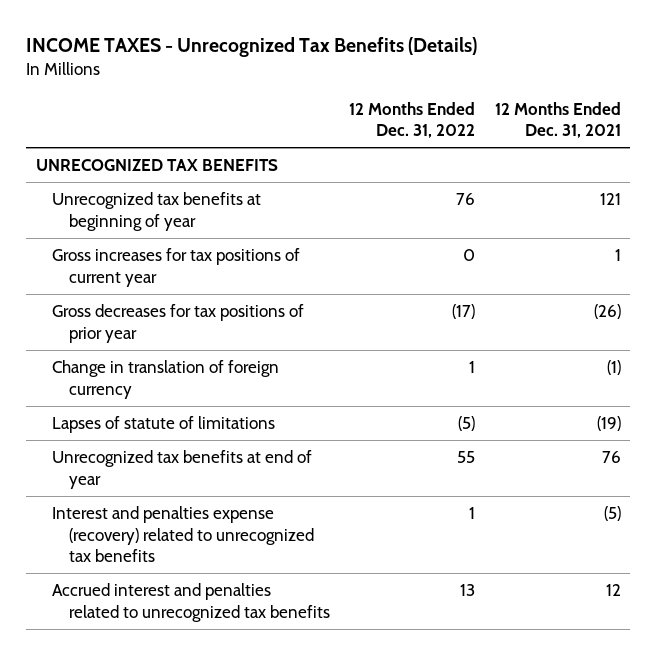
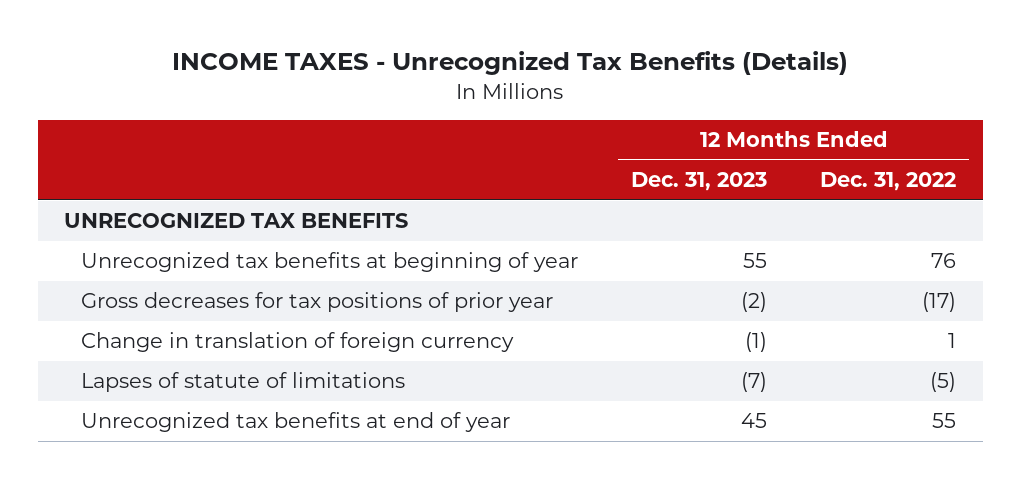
[494,101,621,139] 12 Months Ended Dec. 31, 2021 -> none
none -> [631,172,768,192] Dec. 31, 2023
[52,248,301,287] Gross increases for tax positions of current year -> none
[52,506,315,563] Interest and penalties expense (recovery) related to unrecognized tax benefits -> none
[52,583,331,622] Accrued interest and penalties related to unrecognized tax benefits -> none

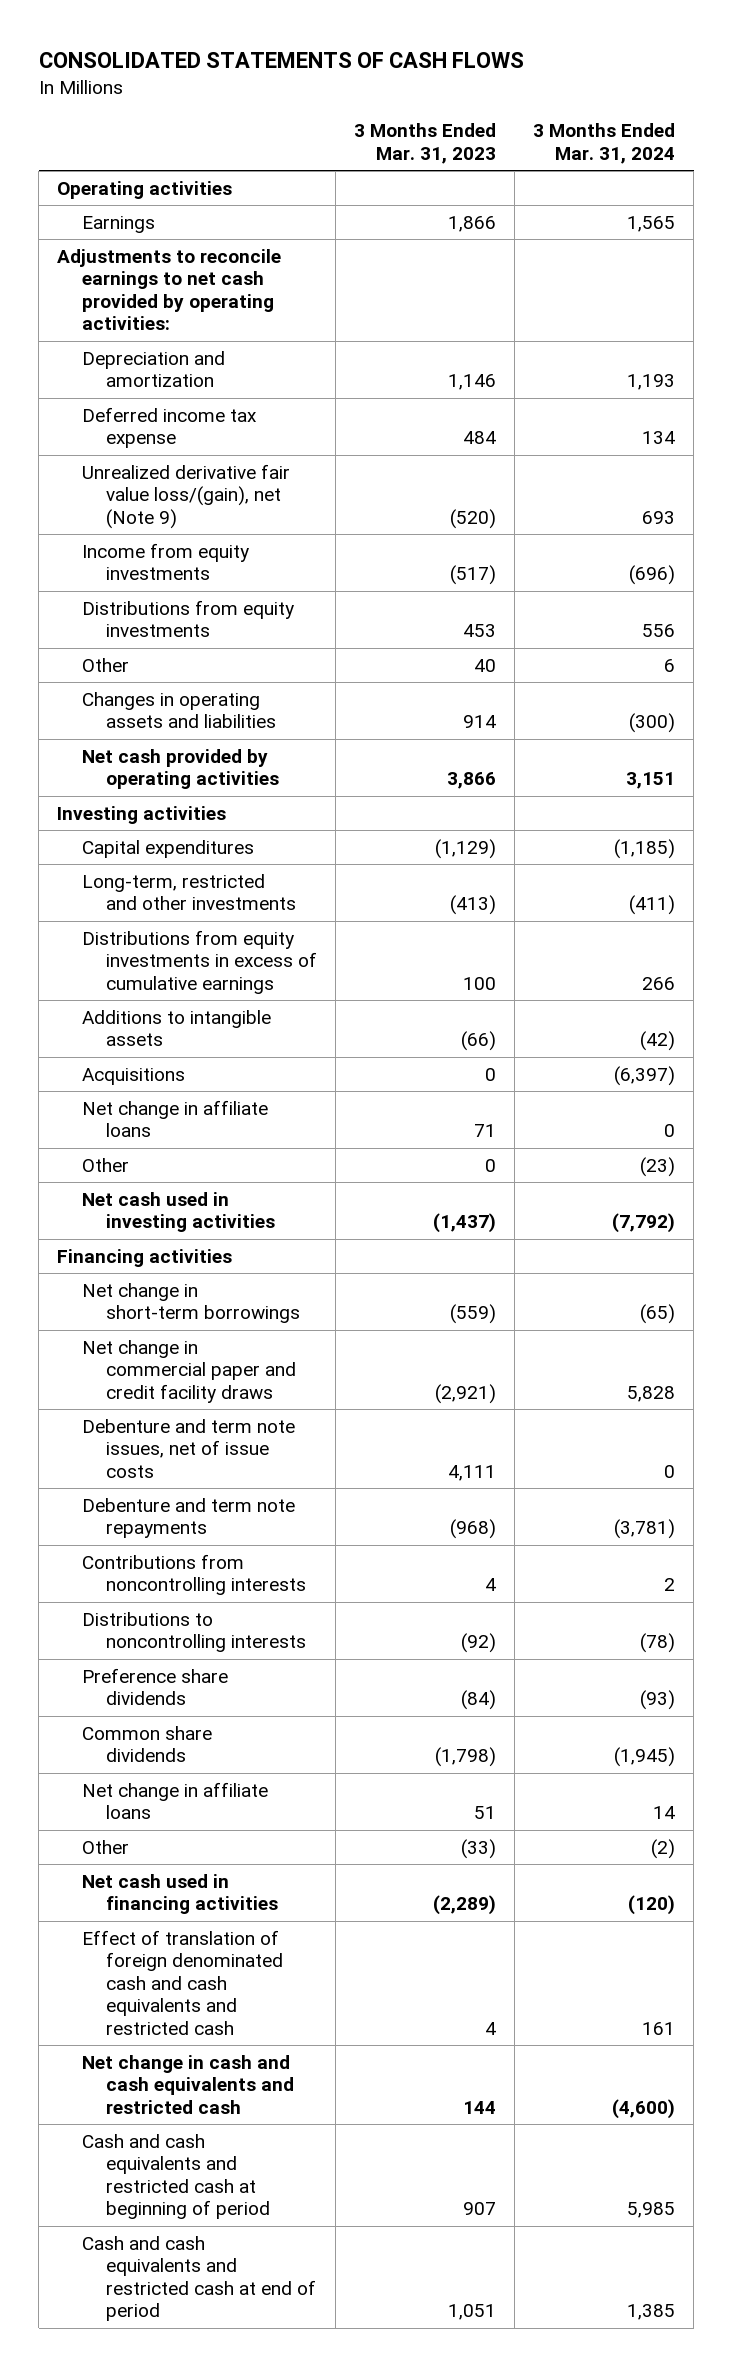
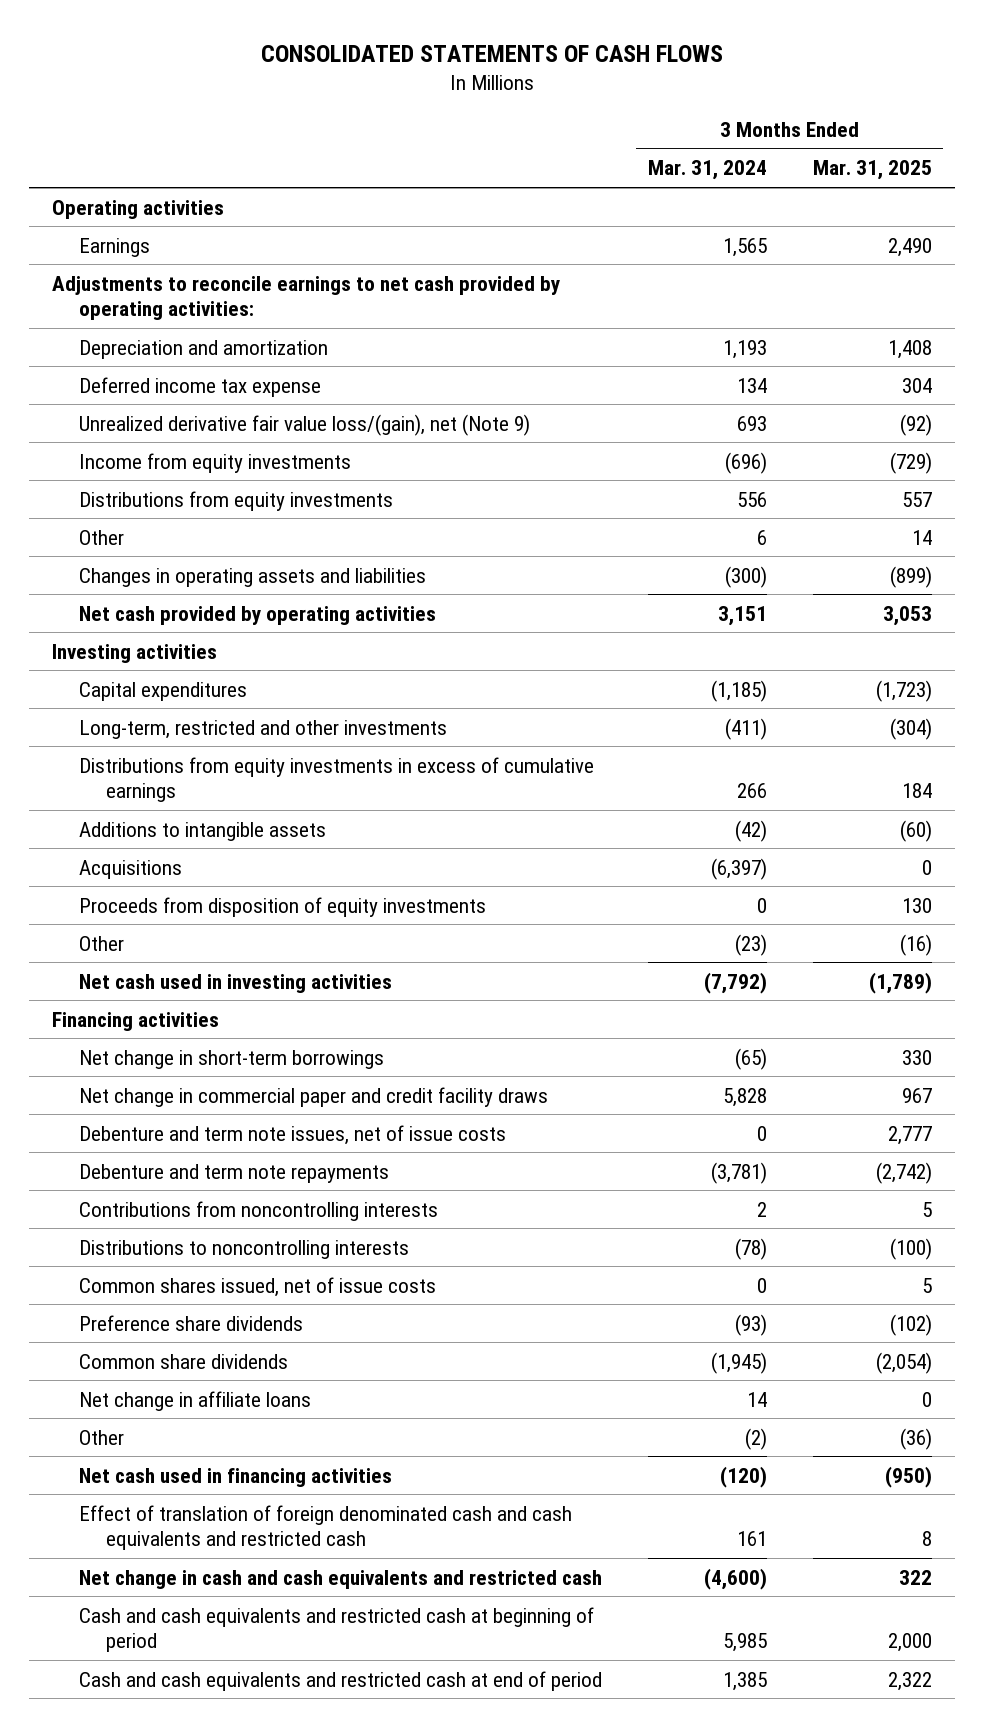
[354,123,497,164] 3 Months Ended Mar. 31, 2023 -> none
none -> [812,160,932,181] Mar. 31, 2025
[81,1099,268,1138] Net change in affiliate loans -> none
none -> [78,896,486,917] Proceeds from disposition of equity investments
none -> [78,1276,436,1297] Common shares issued, net of issue costs

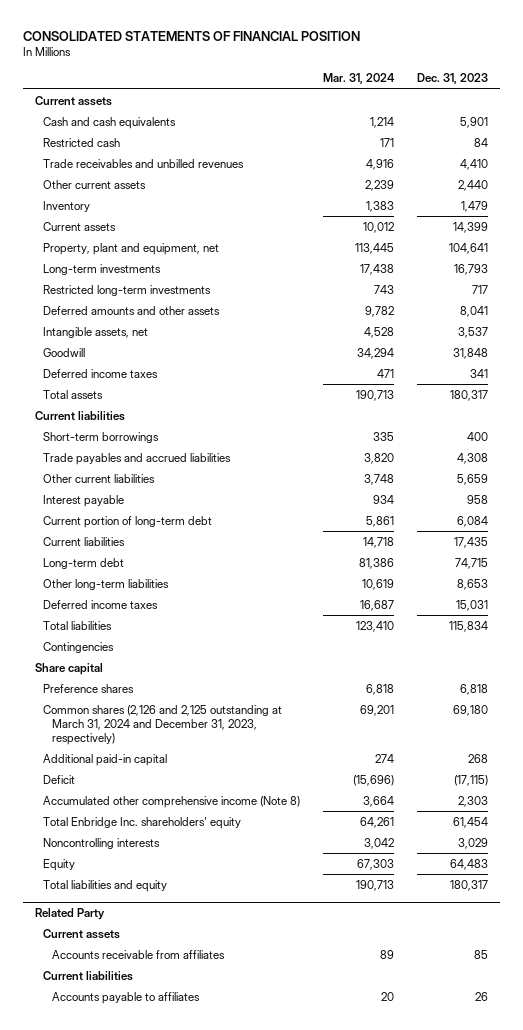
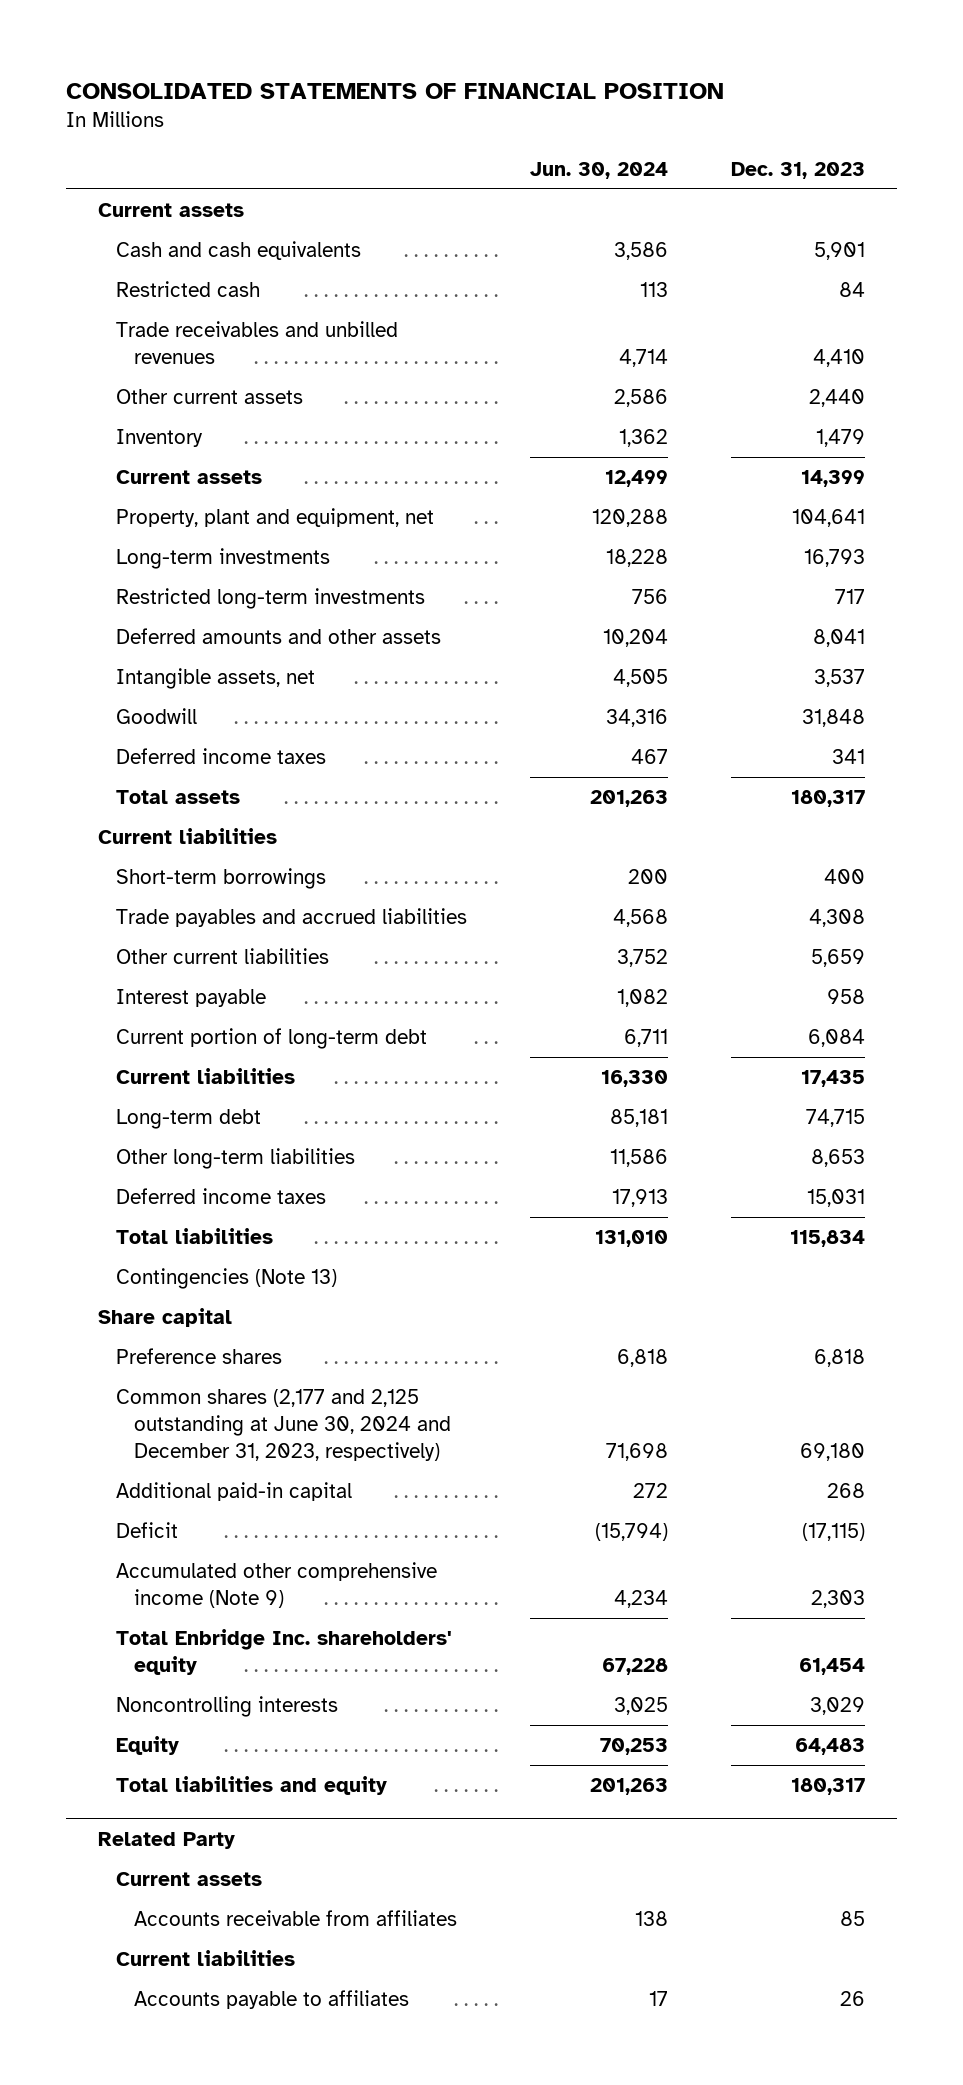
[323,73,396,85] Mar. 31, 2024 -> none
none -> [529,161,668,179] Jun. 30, 2024
[43,641,115,653] Contingencies -> [115,1268,337,1290] Contingencies (Note 13)
[43,704,283,745] Common shares (2,126 and 2,125 outstanding at March 31, 2024 and December 31, 2023, respectively) -> [115,1389,452,1461] Common shares (2,177 and 2,125 outstanding at June 30, 2024 and December 31, 2023, respectively)
[43,795,301,808] Accumulated other comprehensive income (Note 8) -> [115,1562,437,1609] Accumulated other comprehensive income (Note 9)

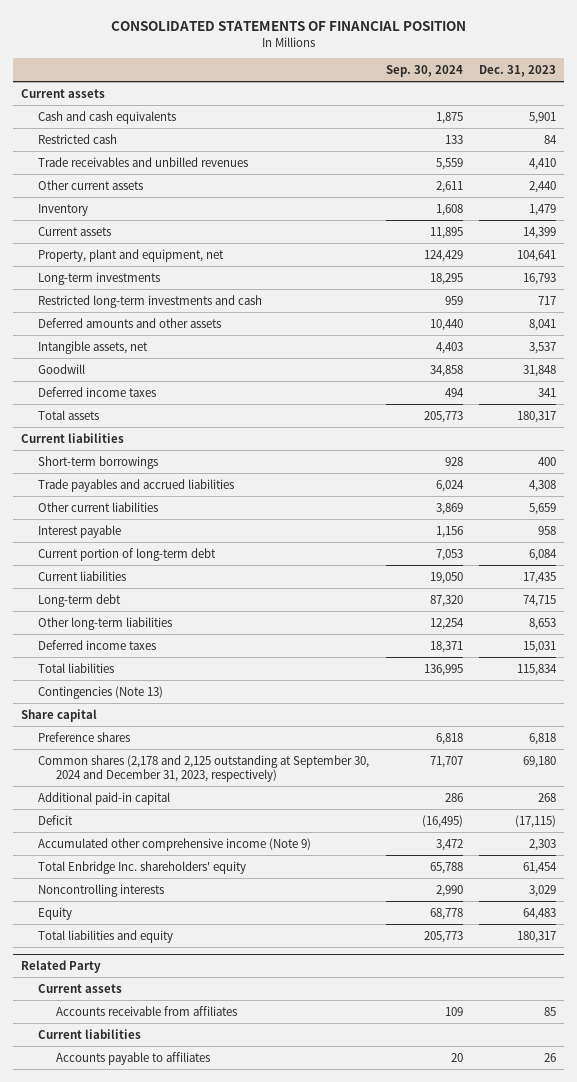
[529,161,668,179] Jun. 30, 2024 -> none
none -> [385,65,463,78] Sep. 30, 2024
[115,588,425,610] Restricted long-term investments -> [38,294,263,308] Restricted long-term investments and cash
[115,1389,452,1461] Common shares (2,177 and 2,125 outstanding at June 30, 2024 and December 31, 2023, respectively) -> [38,754,370,782] Common shares (2,178 and 2,125 outstanding at September 30, 2024 and December 31, 2023, respectively)

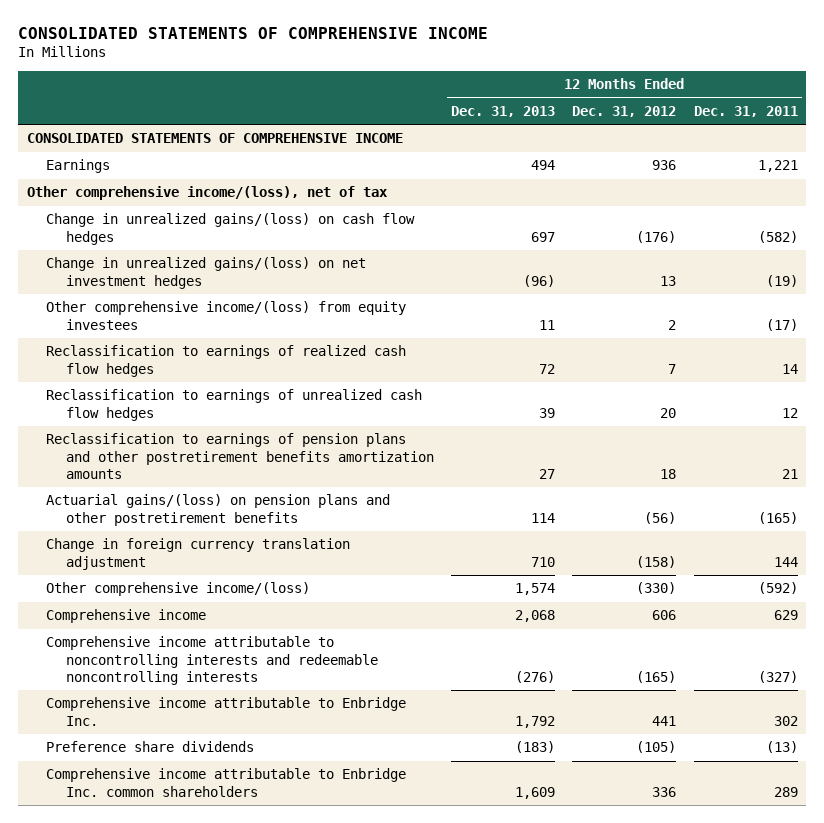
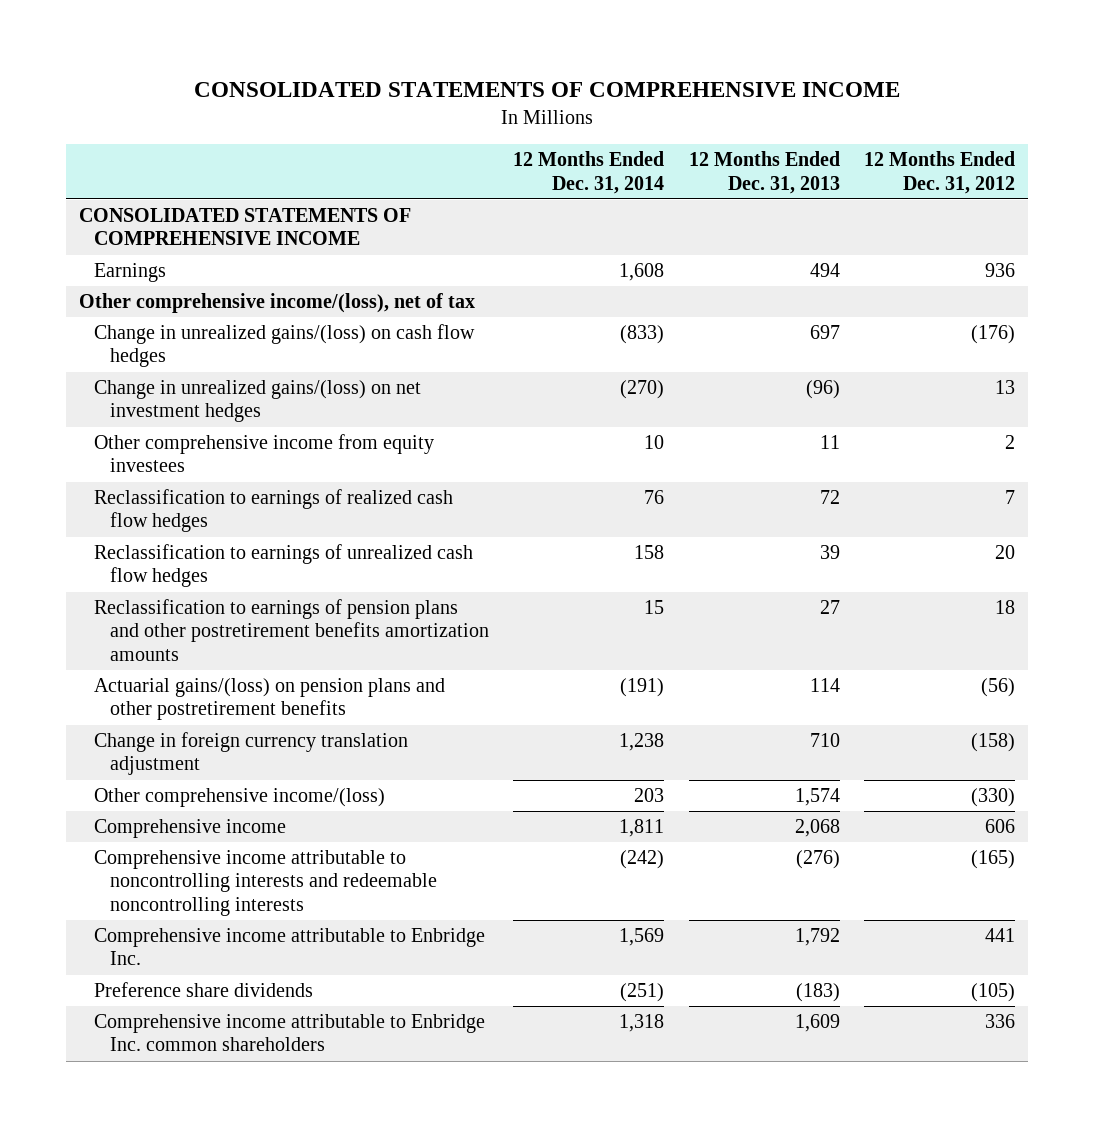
[693,105,798,117] Dec. 31, 2011 -> none
none -> [513,151,665,194] 12 Months Ended Dec. 31, 2014
[46,301,407,330] Other comprehensive income/(loss) from equity investees -> [94,434,435,473] Other comprehensive income from equity investees

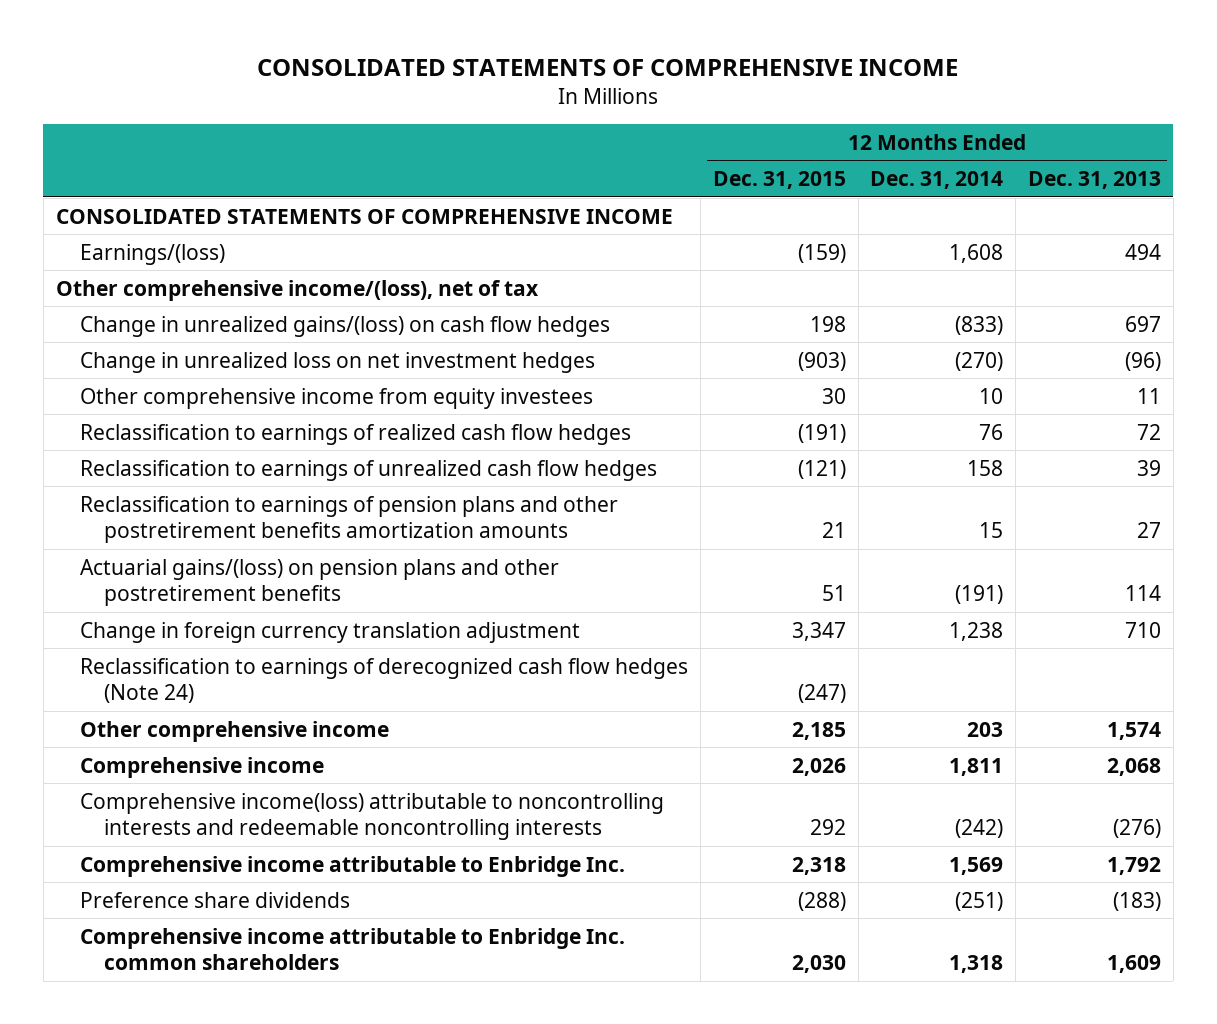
[864,151,1016,194] 12 Months Ended Dec. 31, 2012 -> none
none -> [712,171,846,190] Dec. 31, 2015
[94,263,167,283] Earnings -> [80,243,226,265] Earnings/(loss)
[94,380,422,423] Change in unrealized gains/(loss) on net investment hedges -> [80,351,596,373] Change in unrealized loss on net investment hedges
none -> [80,657,689,704] Reclassification to earnings of derecognized cash flow hedges (Note 24)
[94,788,386,808] Other comprehensive income/(loss) -> [80,720,390,742] Other comprehensive income
[94,850,437,916] Comprehensive income attributable to noncontrolling interests and redeemable noncontrolling interests -> [80,792,665,841] Comprehensive income(loss) attributable to noncontrolling interests and redeemable noncontrolling interests

